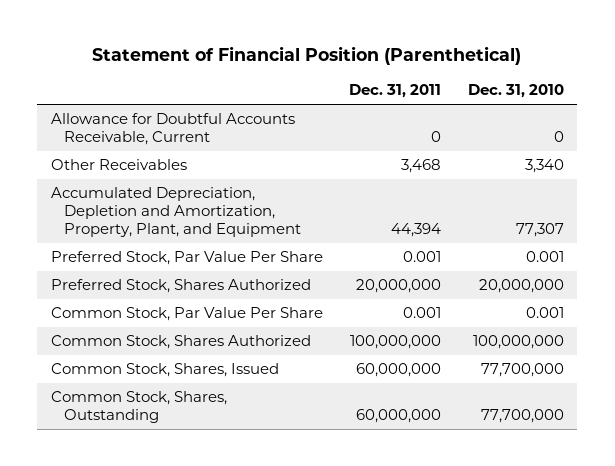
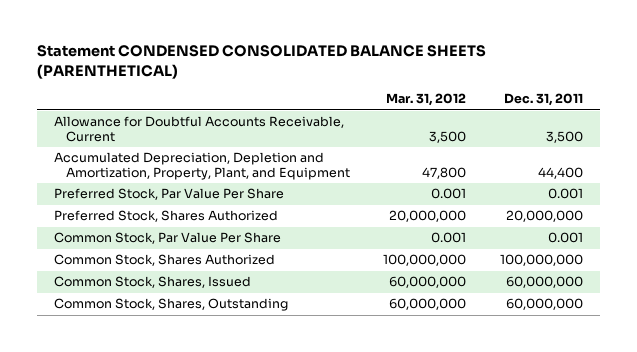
[92,45,522,65] Statement of Financial Position (Parenthetical) -> [36,45,486,79] Statement CONDENSED CONSOLIDATED BALANCE SHEETS (PARENTHETICAL)
[468,84,565,99] Dec. 31, 2010 -> none
none -> [386,93,467,107] Mar. 31, 2012
[50,159,187,171] Other Receivables -> none
[431,131,442,143] 0 -> [545,130,583,143] 3,500
[391,222,442,237] 44,394 -> [537,166,583,179] 44,400

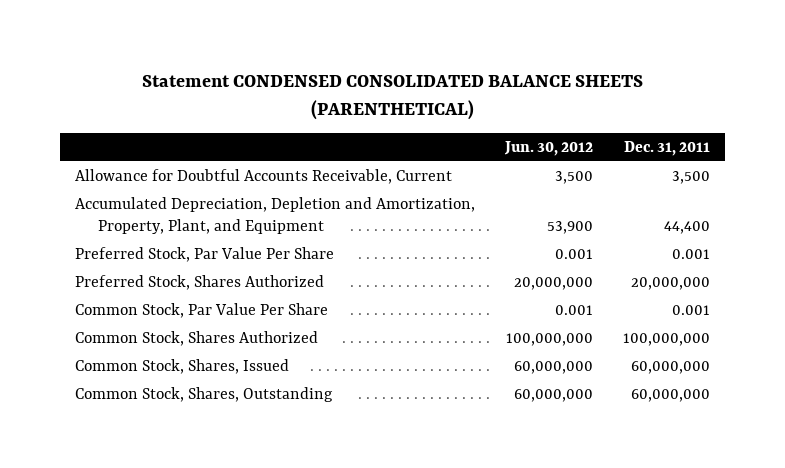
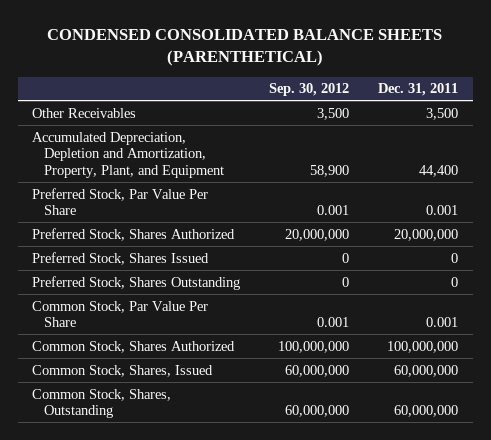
[141,75,643,120] Statement CONDENSED CONSOLIDATED BALANCE SHEETS (PARENTHETICAL) -> [47,29,443,67] CONDENSED CONSOLIDATED BALANCE SHEETS (PARENTHETICAL)
[504,140,594,156] Jun. 30, 2012 -> none
none -> [269,83,350,97] Sep. 30, 2012
[74,169,452,185] Allowance for Doubtful Accounts Receivable, Current -> none
none -> [32,107,137,118] Other Receivables
none -> [32,251,210,265] Preferred Stock, Shares Issued
none -> [32,275,241,290] Preferred Stock, Shares Outstanding

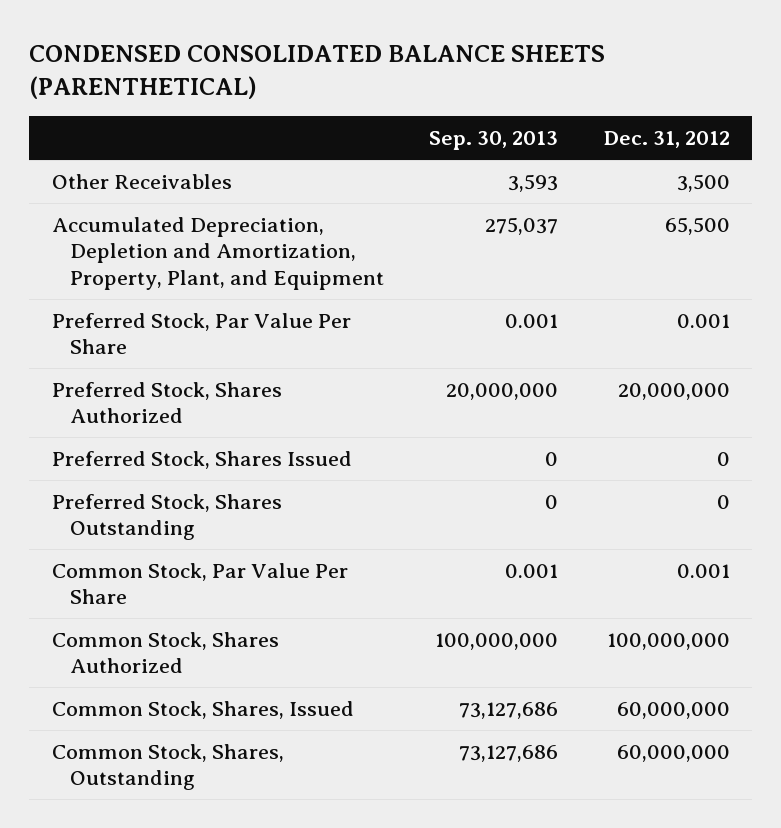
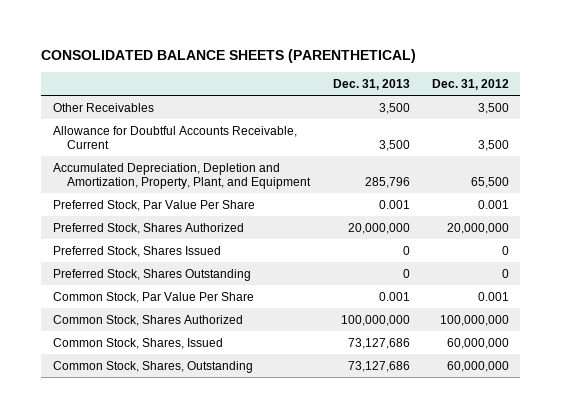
[28,44,605,99] CONDENSED CONSOLIDATED BALANCE SHEETS (PARENTHETICAL) -> [41,49,417,64] CONSOLIDATED BALANCE SHEETS (PARENTHETICAL)
[429,130,559,150] Sep. 30, 2013 -> none
none -> [332,78,410,90] Dec. 31, 2013
none -> [52,125,297,149] Allowance for Doubtful Accounts Receivable, Current

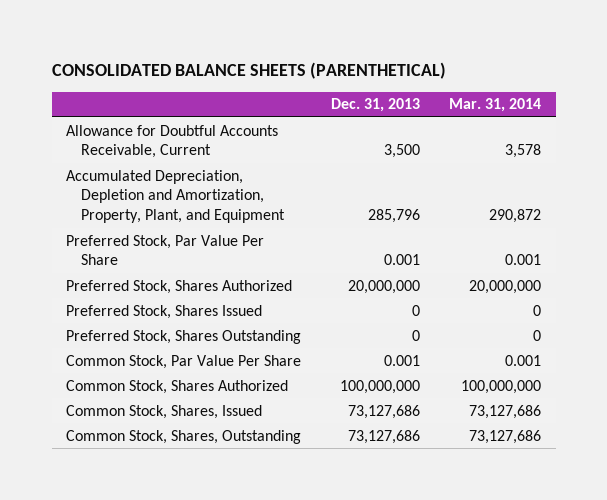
[432,78,510,90] Dec. 31, 2012 -> none
none -> [449,98,542,113] Mar. 31, 2014
[52,102,154,112] Other Receivables -> none

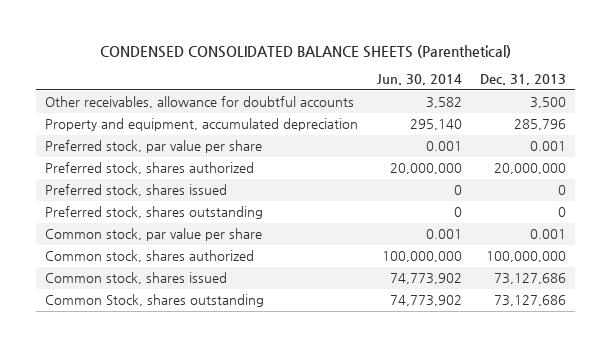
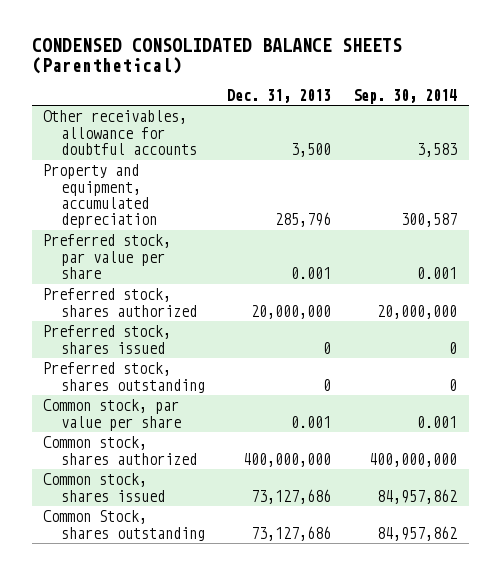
[376,74,462,86] Jun. 30, 2014 -> none
none -> [353,88,458,104] Sep. 30, 2014
[485,251,566,263] 100,000,000 -> [243,452,332,467] 400,000,000

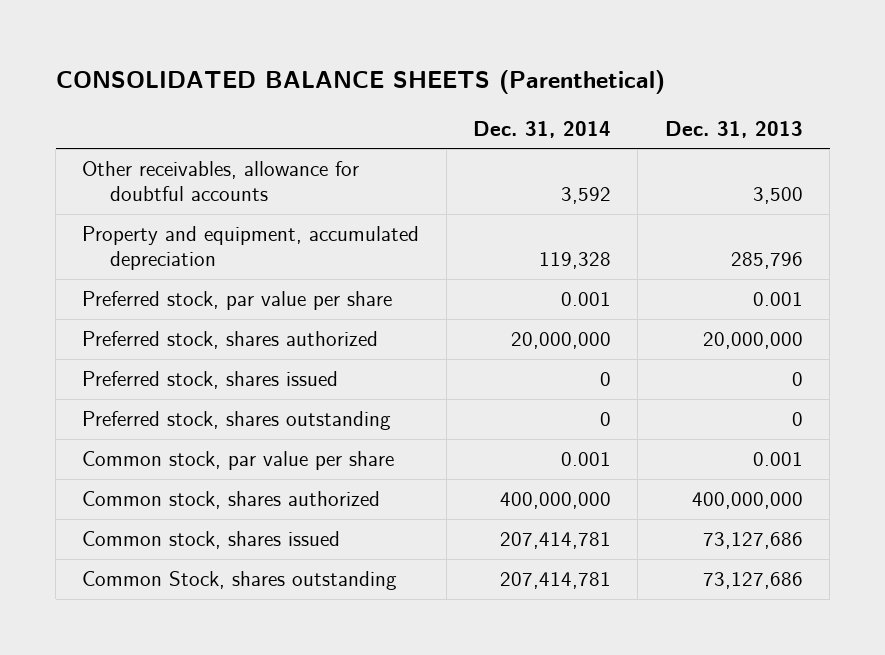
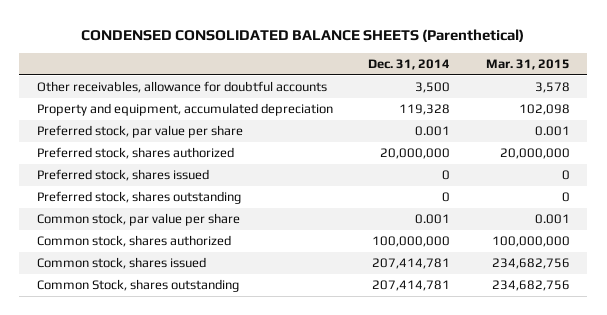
[55,69,665,94] CONSOLIDATED BALANCE SHEETS (Parenthetical) -> [81,28,525,42] CONDENSED CONSOLIDATED BALANCE SHEETS (Parenthetical)
[664,120,803,138] Dec. 31, 2013 -> none
none -> [485,58,570,70] Mar. 31, 2015
[561,187,612,205] 3,592 -> [415,82,451,94] 3,500
[500,492,612,510] 400,000,000 -> [372,236,451,248] 100,000,000

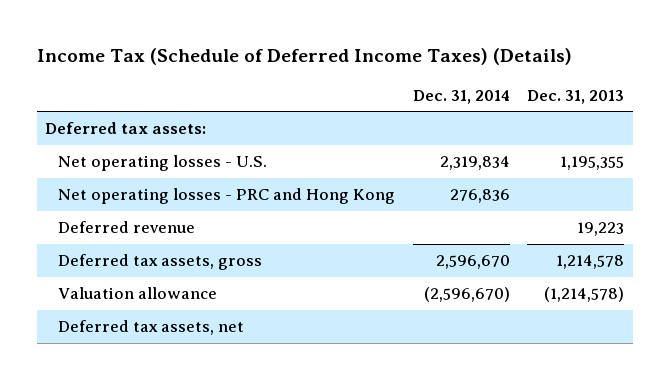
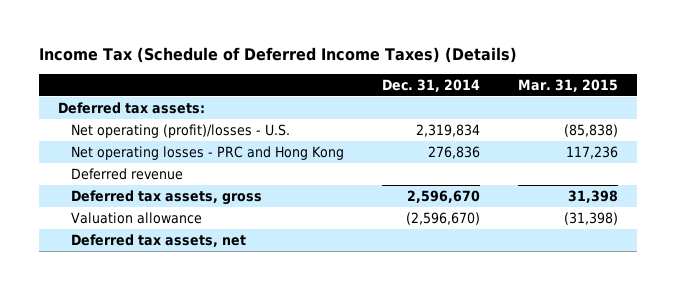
[527,89,625,104] Dec. 31, 2013 -> none
none -> [517,78,618,92] Mar. 31, 2015
[58,155,268,172] Net operating losses - U.S. -> [71,124,291,139] Net operating (profit)/losses - U.S.

